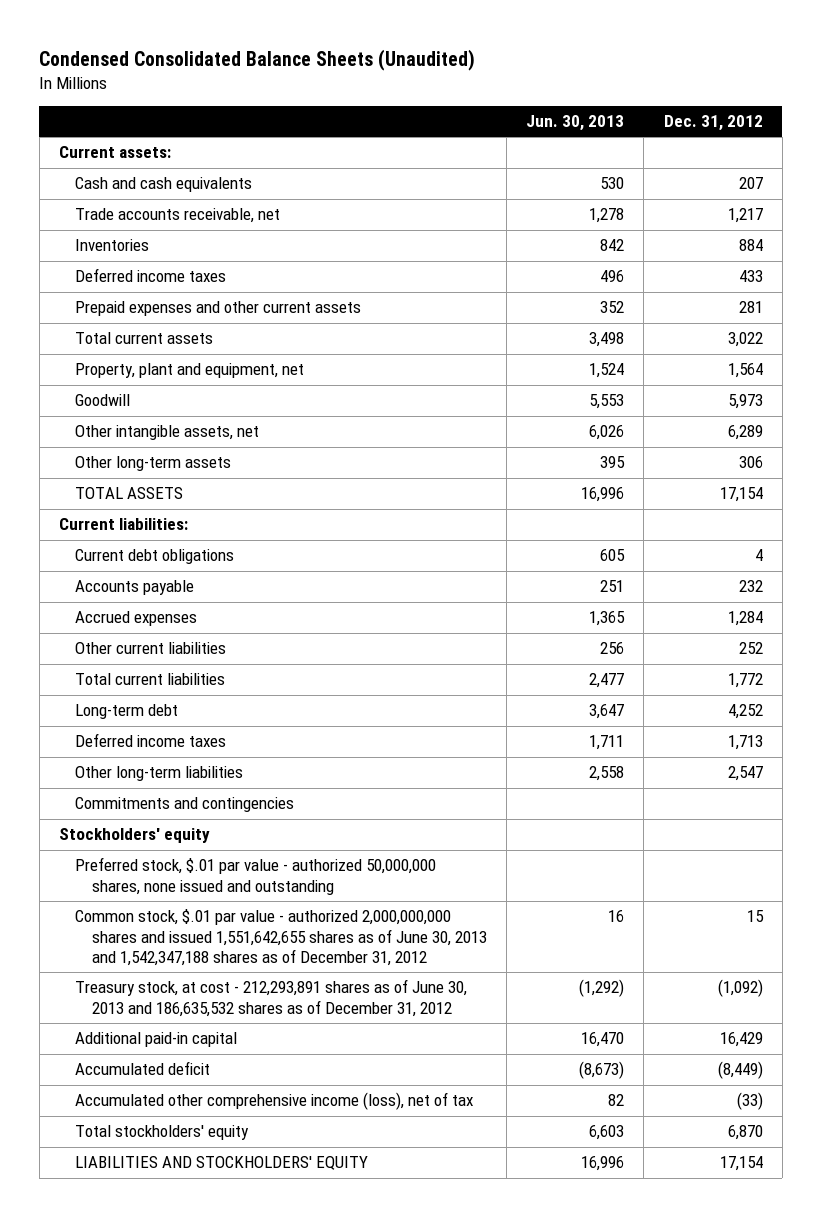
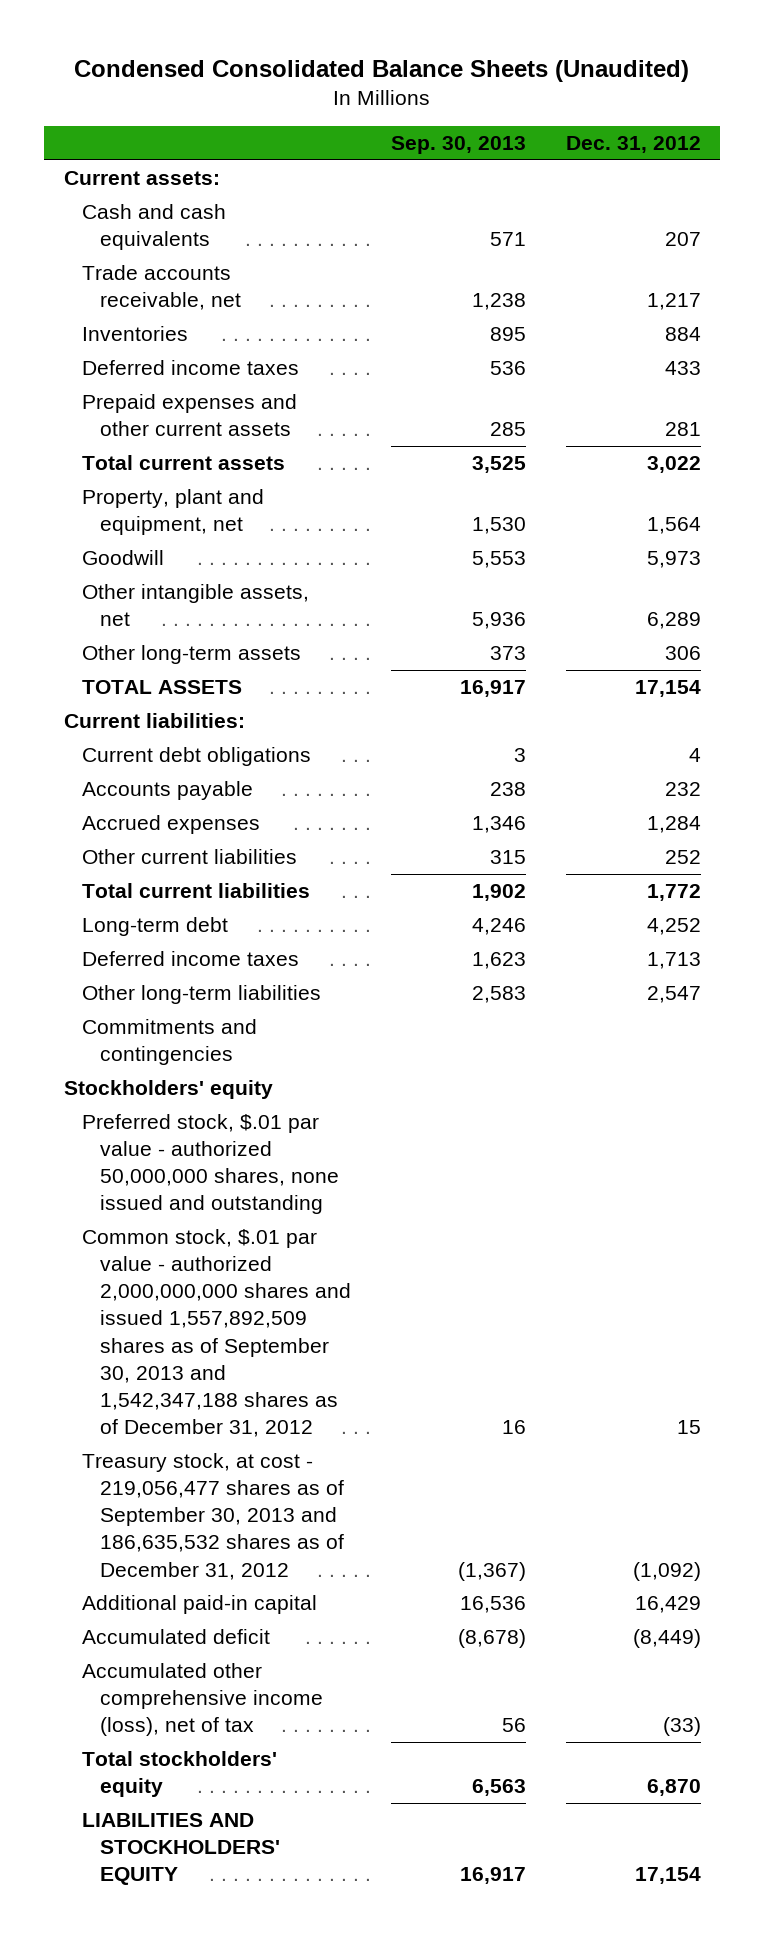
[526,115,625,132] Jun. 30, 2013 -> none
none -> [390,135,526,154] Sep. 30, 2013
[75,909,487,966] Common stock, $.01 par value - authorized 2,000,000,000 shares and issued 1,551,642,655 shares as of June 30, 2013 and 1,542,347,188 shares as of December 31, 2012 -> [82,1229,351,1437] Common stock, $.01 par value - authorized 2,000,000,000 shares and issued 1,557,892,509 shares as of September 30, 2013 and 1,542,347,188 shares as of December 31, 2012
[75,979,468,1017] Treasury stock, at cost - 212,293,891 shares as of June 30, 2013 and 186,635,532 shares as of December 31, 2012 -> [82,1453,344,1580] Treasury stock, at cost - 219,056,477 shares as of September 30, 2013 and 186,635,532 shares as of December 31, 2012

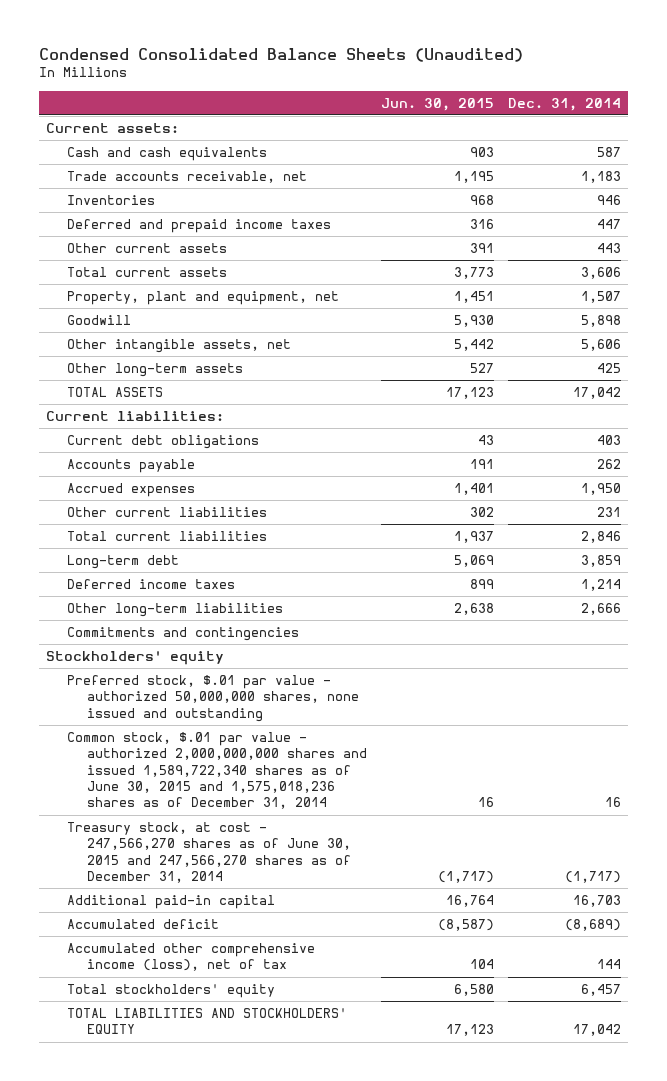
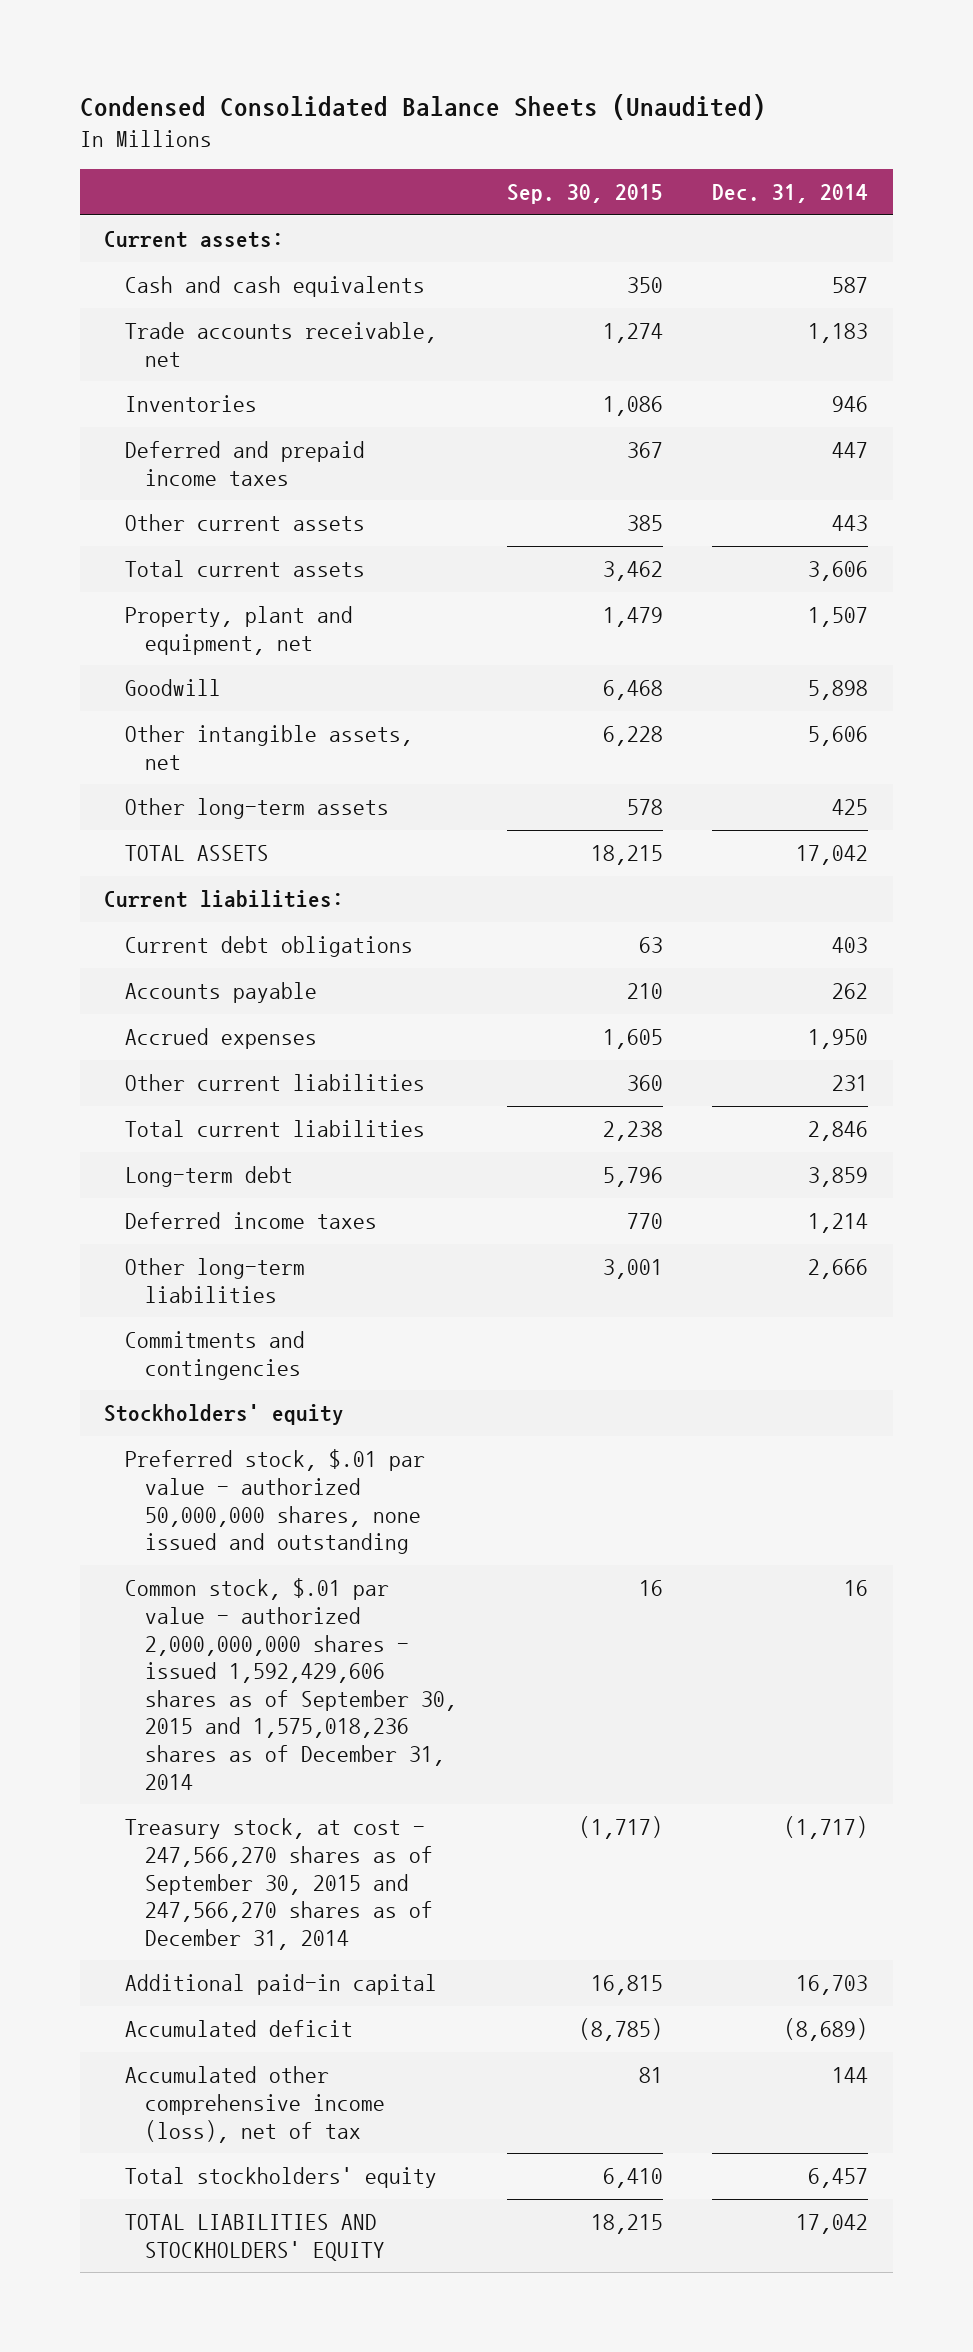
[380,97,494,111] Jun. 30, 2015 -> none
none -> [506,184,663,205] Sep. 30, 2015
[66,732,367,810] Common stock, $.01 par value - authorized 2,000,000,000 shares and issued 1,589,722,340 shares as of June 30, 2015 and 1,575,018,236 shares as of December 31, 2014 -> [124,1578,458,1790] Common stock, $.01 par value - authorized 2,000,000,000 shares - issued 1,592,429,606 shares as of September 30, 2015 and 1,575,018,236 shares as of December 31, 2014
[66,822,351,884] Treasury stock, at cost - 247,566,270 shares as of June 30, 2015 and 247,566,270 shares as of December 31, 2014 -> [124,1818,434,1950] Treasury stock, at cost - 247,566,270 shares as of September 30, 2015 and 247,566,270 shares as of December 31, 2014

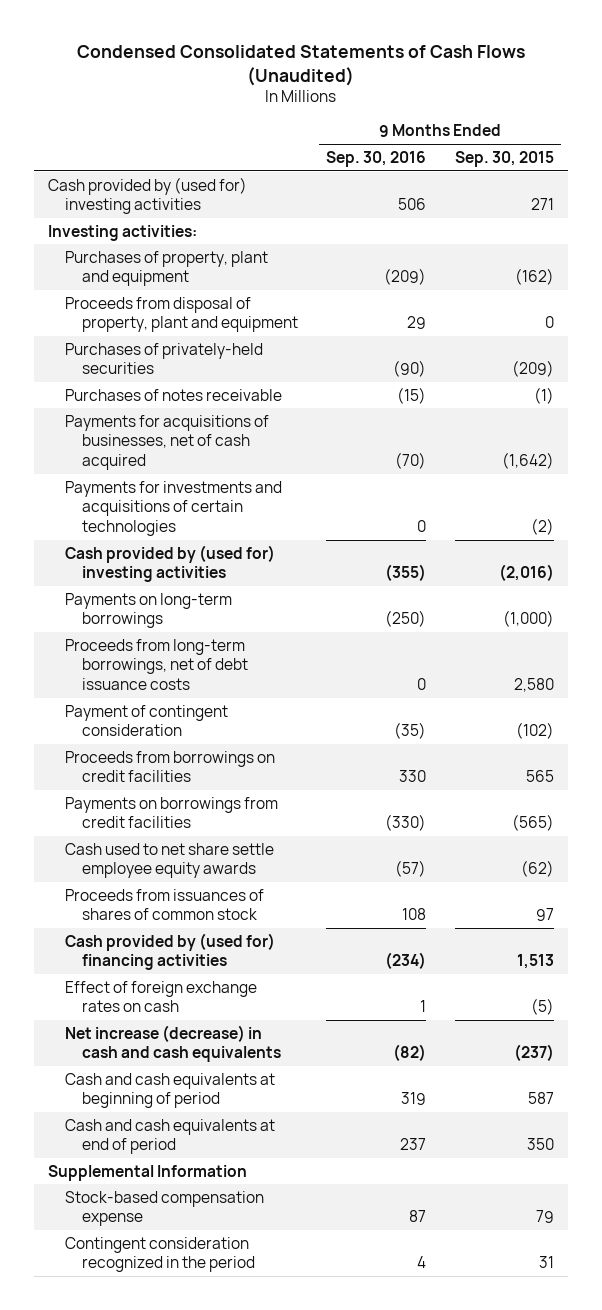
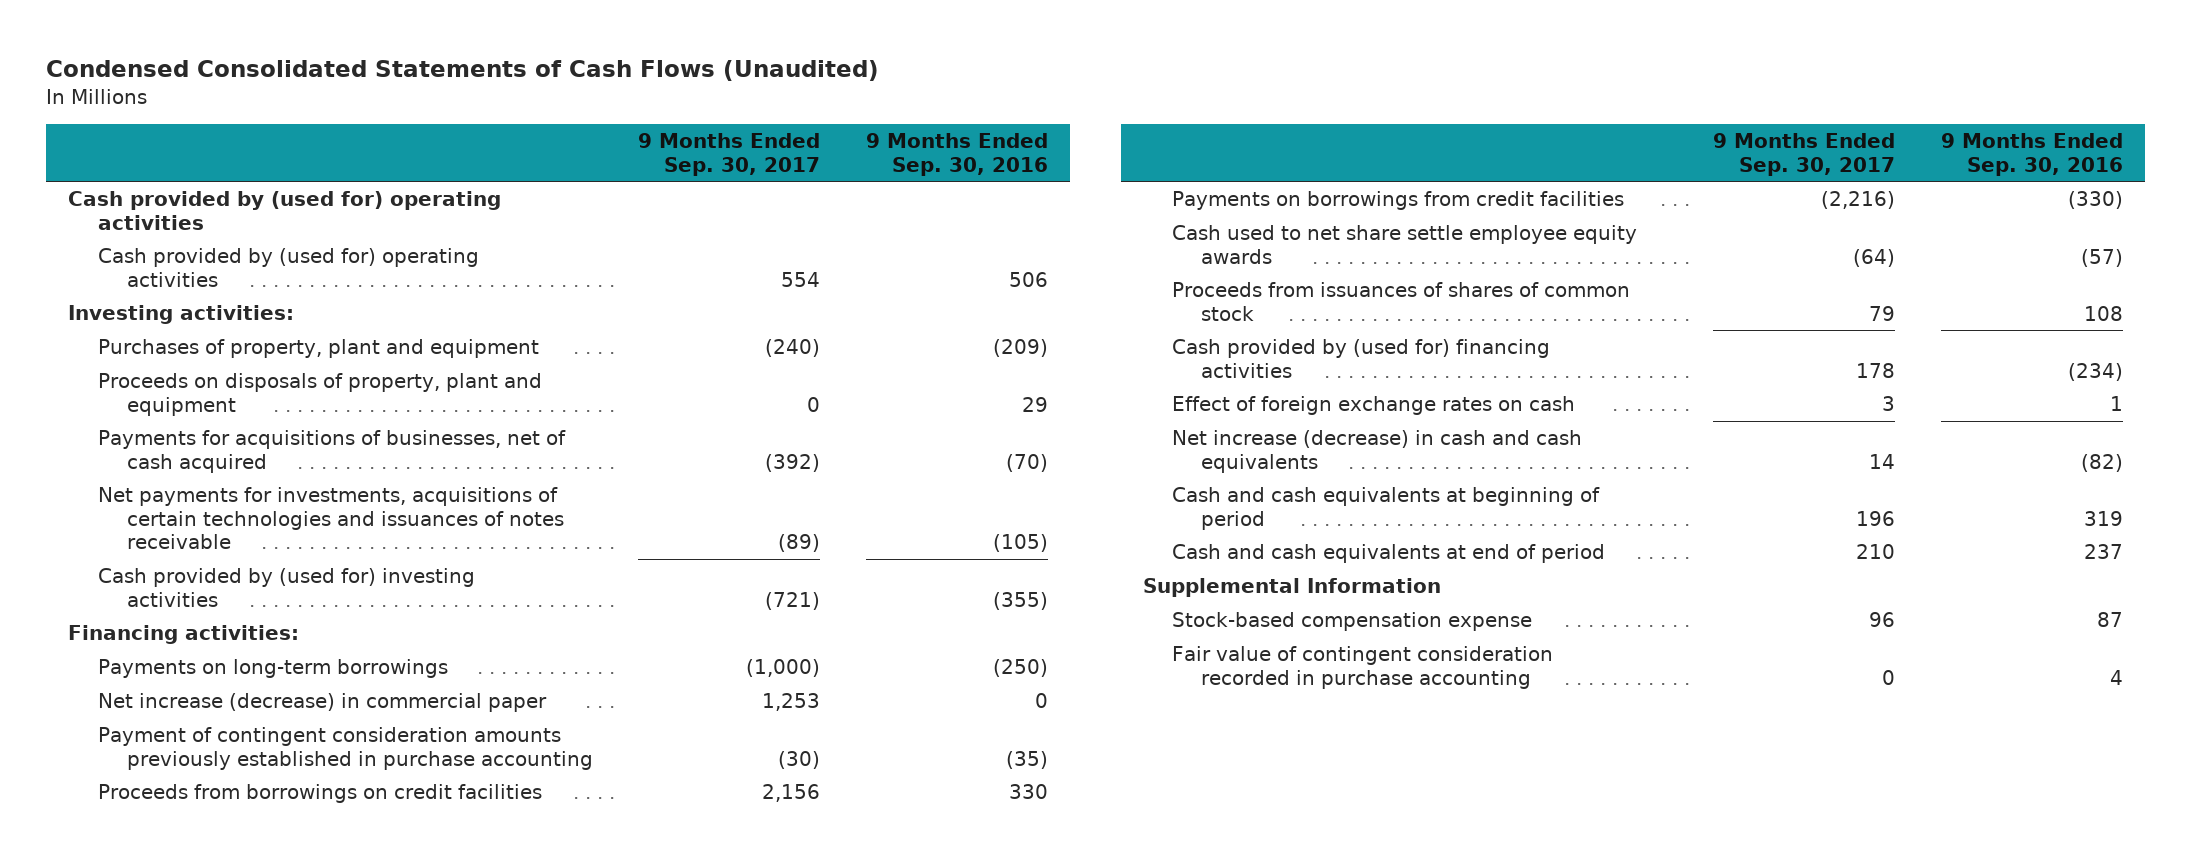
[454,150,554,167] Sep. 30, 2015 -> none
none -> [638,133,821,176] 9 Months Ended Sep. 30, 2017
none -> [68,191,502,230] Cash provided by (used for) operating activities
[48,176,248,215] Cash provided by (used for) investing activities -> [97,248,479,287] Cash provided by (used for) operating activities
[65,342,264,375] Purchases of privately-held securities -> none
[65,388,283,401] Purchases of notes receivable -> none
[65,296,298,333] Proceeds from disposal of property, plant and equipment -> [97,373,542,416] Proceeds on disposals of property, plant and equipment
[65,480,283,536] Payments for investments and acquisitions of certain technologies -> [97,487,564,550] Net payments for investments, acquisitions of certain technologies and issuances of notes receivable
[417,519,427,532] 0 -> [992,534,1048,553] (105)
none -> [68,625,300,645] Financing activities:
[65,638,248,690] Proceeds from long-term borrowings, net of debt issuance costs -> none
none -> [97,693,547,713] Net increase (decrease) in commercial paper
[65,704,229,737] Payment of contingent consideration -> [97,727,593,770] Payment of contingent consideration amounts previously established in purchase accounting
[65,1236,255,1273] Contingent consideration recognized in the period -> [1172,646,1554,689] Fair value of contingent consideration recorded in purchase accounting

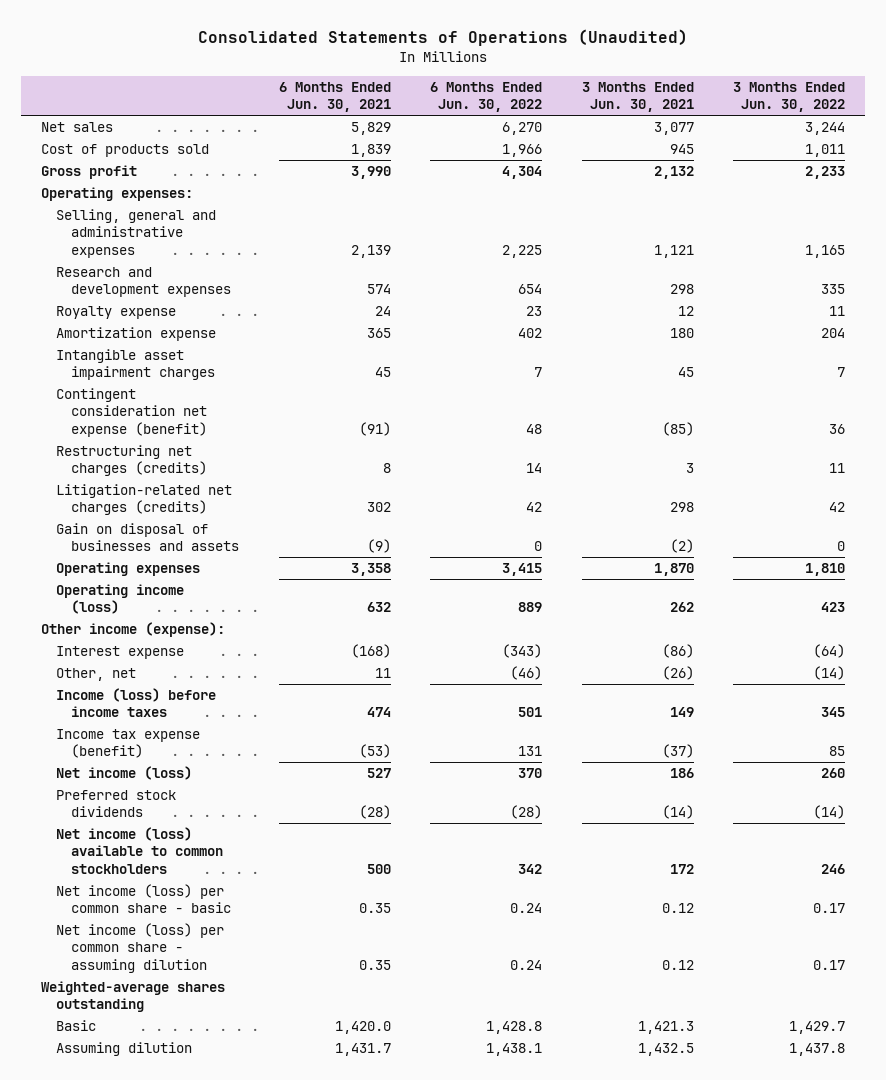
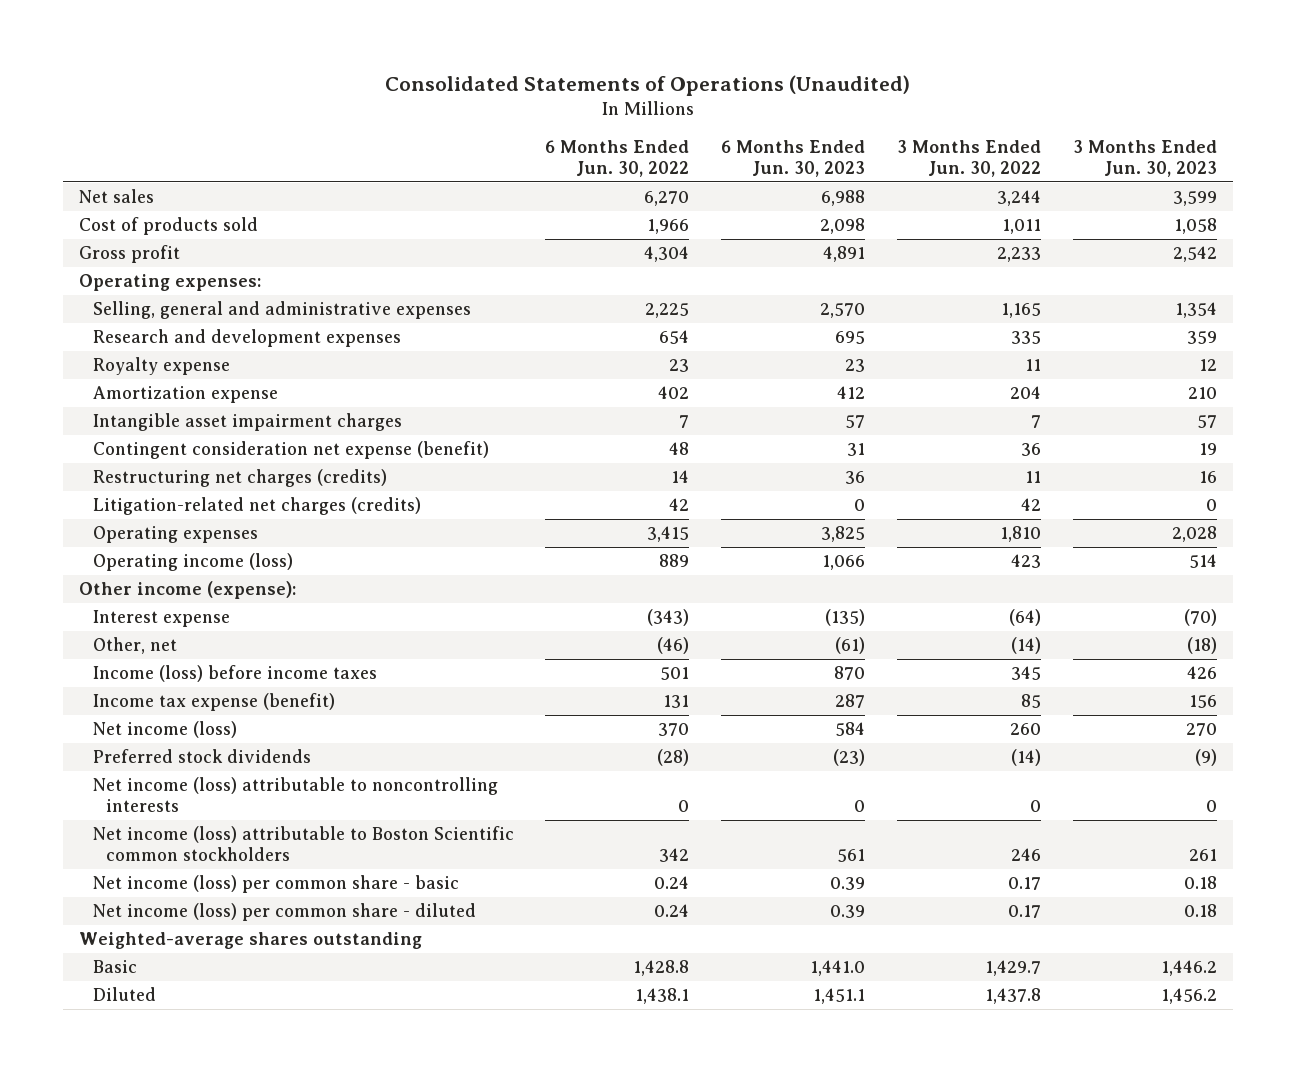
[278,82,391,113] 6 Months Ended Jun. 30, 2021 -> none
[581,82,694,113] 3 Months Ended Jun. 30, 2021 -> none
none -> [721,140,866,178] 6 Months Ended Jun. 30, 2023
none -> [1072,140,1217,178] 3 Months Ended Jun. 30, 2023
[55,523,239,552] Gain on disposal of businesses and assets -> none
none -> [92,777,498,812] Net income (loss) attributable to noncontrolling interests
[55,827,223,874] Net income (loss) available to common stockholders -> [92,826,514,861] Net income (loss) attributable to Boston Scientific common stockholders
[55,923,224,973] Net income (loss) per common share - assuming dilution -> [92,903,476,922] Net income (loss) per common share - diluted
[55,1042,192,1057] Assuming dilution -> [92,987,156,1002] Diluted

